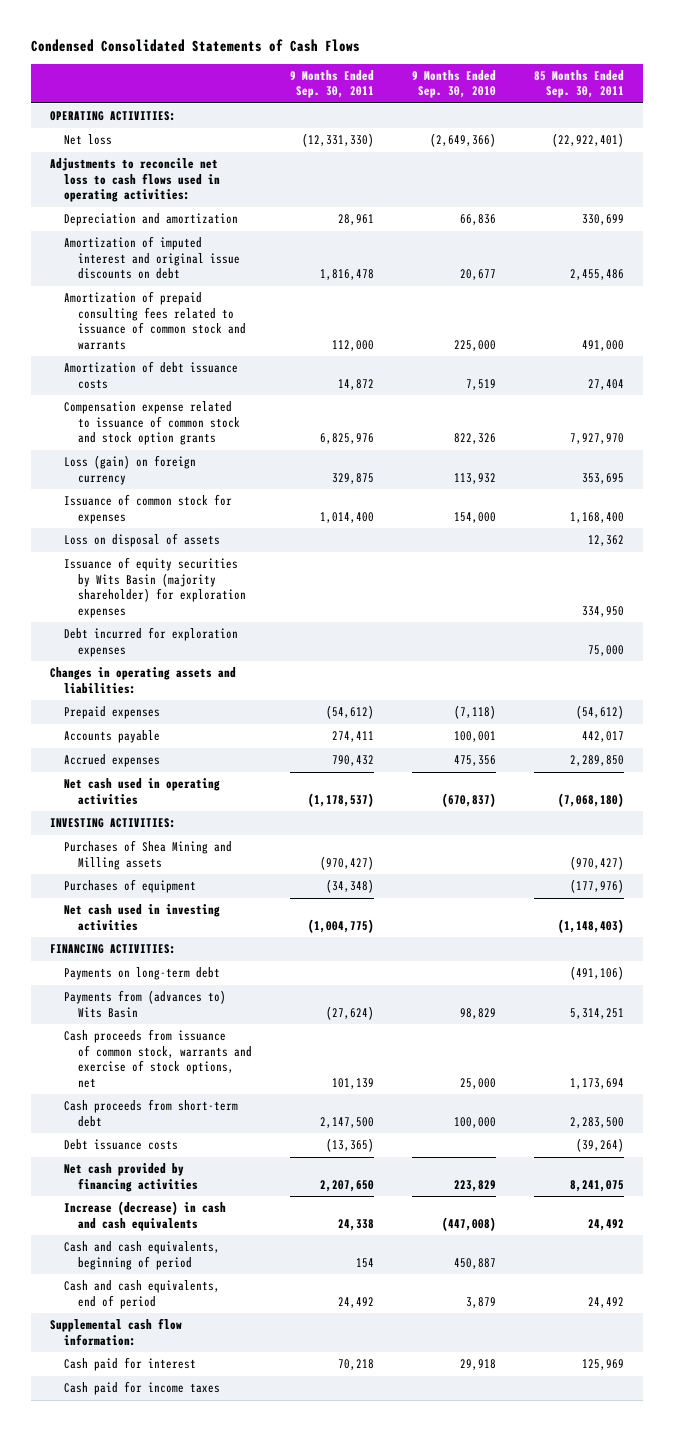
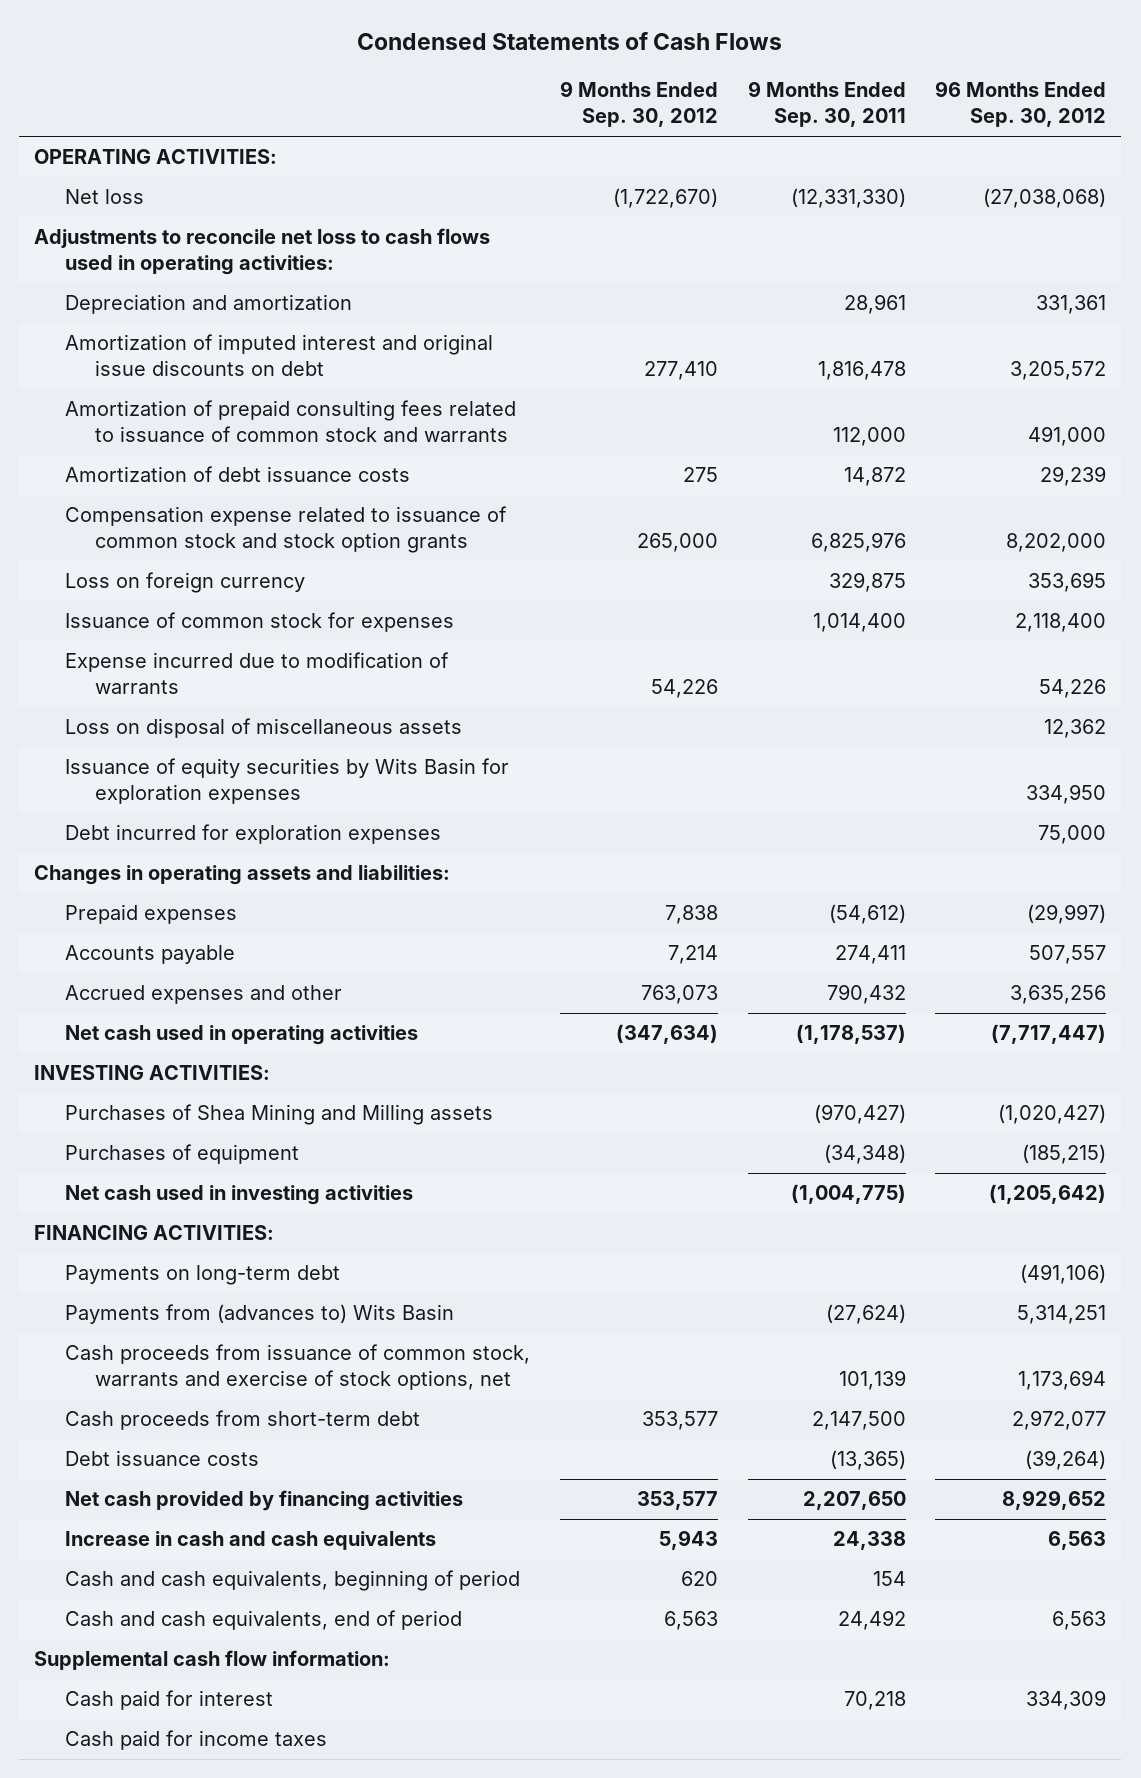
[31,38,361,52] Condensed Consolidated Statements of Cash Flows -> [357,32,783,51] Condensed Statements of Cash Flows
[412,69,497,99] 9 Months Ended Sep. 30, 2010 -> none
[534,69,625,99] 85 Months Ended Sep. 30, 2011 -> none
none -> [559,81,718,128] 9 Months Ended Sep. 30, 2012
none -> [935,81,1107,128] 96 Months Ended Sep. 30, 2012
[64,455,197,485] Loss (gain) on foreign currency -> [64,572,305,594] Loss on foreign currency
none -> [64,652,449,695] Expense incurred due to modification of warrants
[64,533,221,548] Loss on disposal of assets -> [64,718,462,739] Loss on disposal of miscellaneous assets
[64,557,247,618] Issuance of equity securities by Wits Basin (majority shareholder) for exploration expenses -> [64,758,509,805] Issuance of equity securities by Wits Basin for exploration expenses
[64,754,161,768] Accrued expenses -> [64,985,342,1005] Accrued expenses and other
[64,1201,227,1231] Increase (decrease) in cash and cash equivalents -> [64,1531,436,1551] Increase in cash and cash equivalents

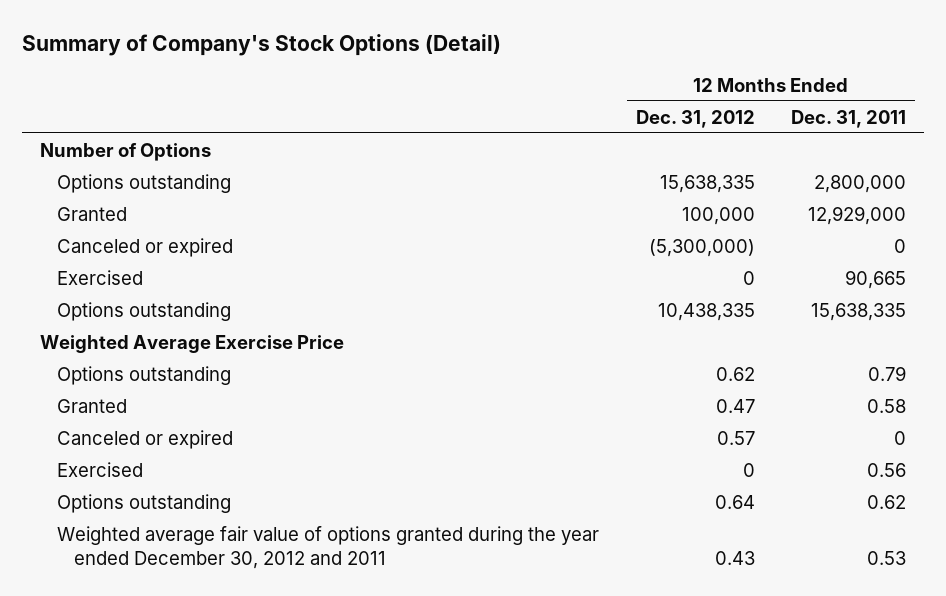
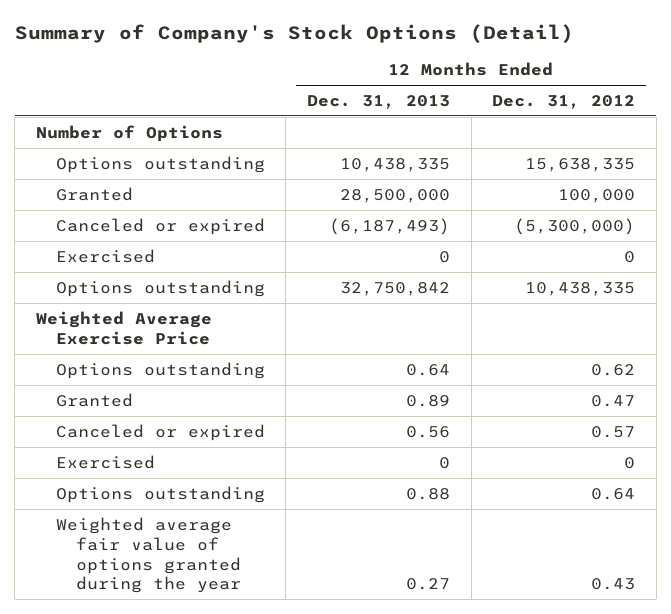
[791,109,907,128] Dec. 31, 2011 -> none
none -> [307,95,451,110] Dec. 31, 2013
[57,525,600,569] Weighted average fair value of options granted during the year ended December 30, 2012 and 2011 -> [55,516,242,594] Weighted average fair value of options granted during the year

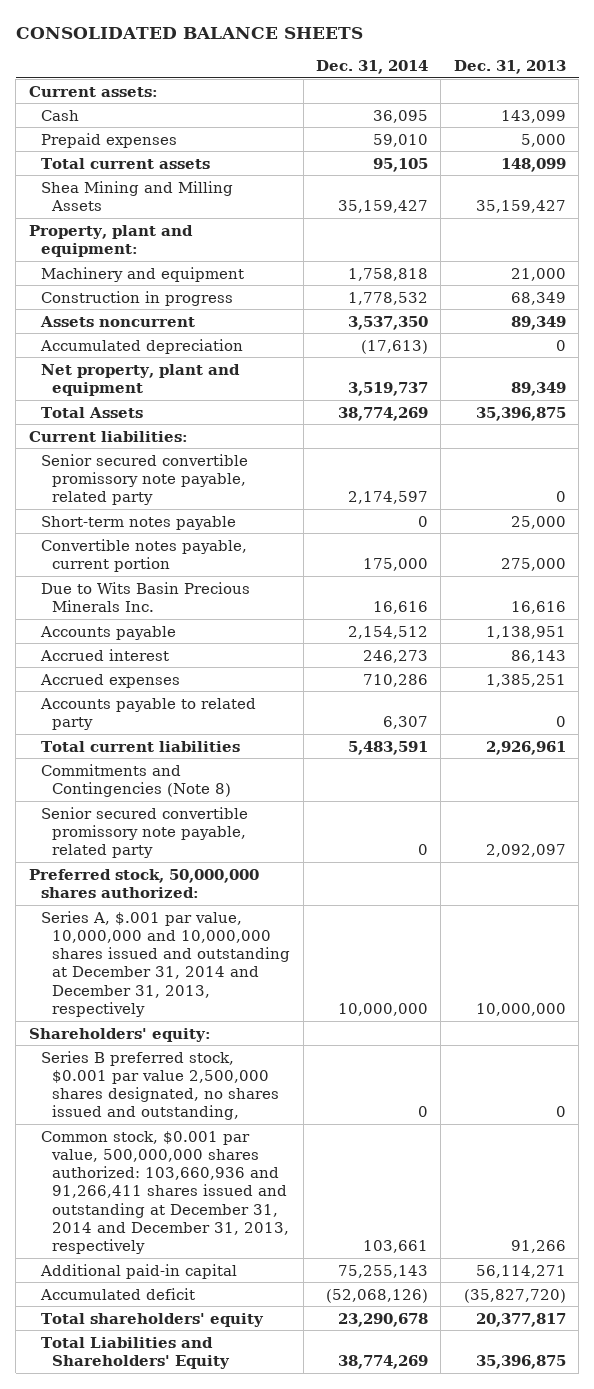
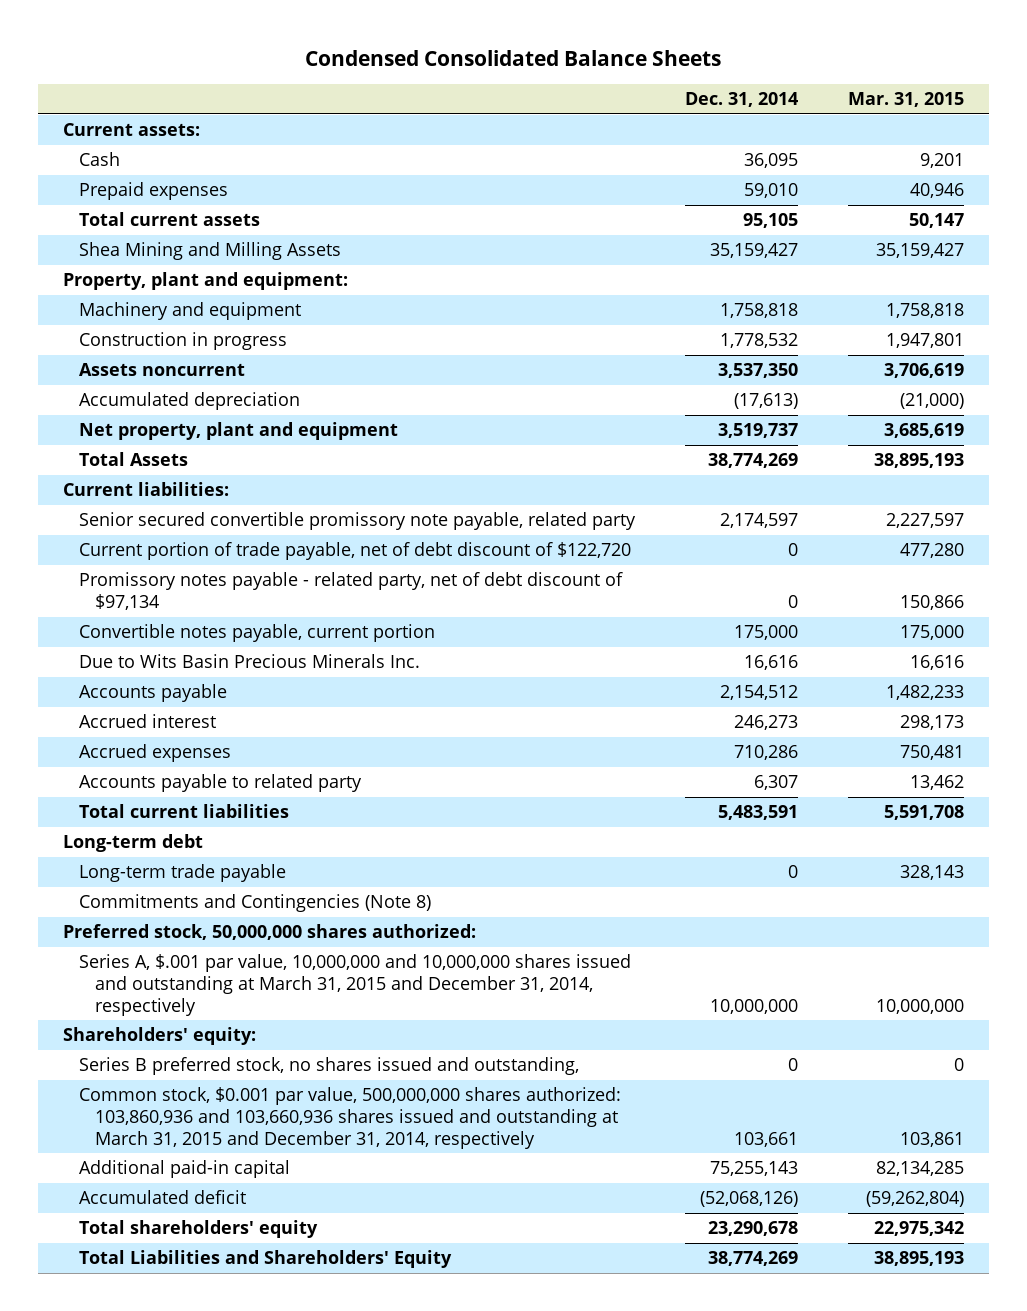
[15,26,363,39] CONSOLIDATED BALANCE SHEETS -> [305,49,722,66] Condensed Consolidated Balance Sheets
[453,59,566,74] Dec. 31, 2013 -> none
none -> [847,91,964,107] Mar. 31, 2015
[40,515,236,530] Short-term notes payable -> none
none -> [79,542,632,561] Current portion of trade payable, net of debt discount of $122,720
none -> [79,572,624,610] Promissory notes payable - related party, net of debt discount of $97,134
none -> [63,834,204,853] Long-term debt
none -> [79,864,287,883] Long-term trade payable
[40,806,248,859] Senior secured convertible promissory note payable, related party -> none
[40,910,291,1017] Series A, $.001 par value, 10,000,000 and 10,000,000 shares issued and outstanding at December 31, 2014 and December 31, 2013, respectively -> [79,954,632,1016] Series A, $.001 par value, 10,000,000 and 10,000,000 shares issued and outstanding at March 31, 2015 and December 31, 2014, respectively
[40,1050,280,1121] Series B preferred stock, $0.001 par value 2,500,000 shares designated, no shares issued and outstanding, -> [79,1057,580,1076] Series B preferred stock, no shares issued and outstanding,
[40,1130,290,1254] Common stock, $0.001 par value, 500,000,000 shares authorized: 103,660,936 and 91,266,411 shares issued and outstanding at December 31, 2014 and December 31, 2013, respectively -> [79,1087,622,1149] Common stock, $0.001 par value, 500,000,000 shares authorized: 103,860,936 and 103,660,936 shares issued and outstanding at March 31, 2015 and December 31, 2014, respectively

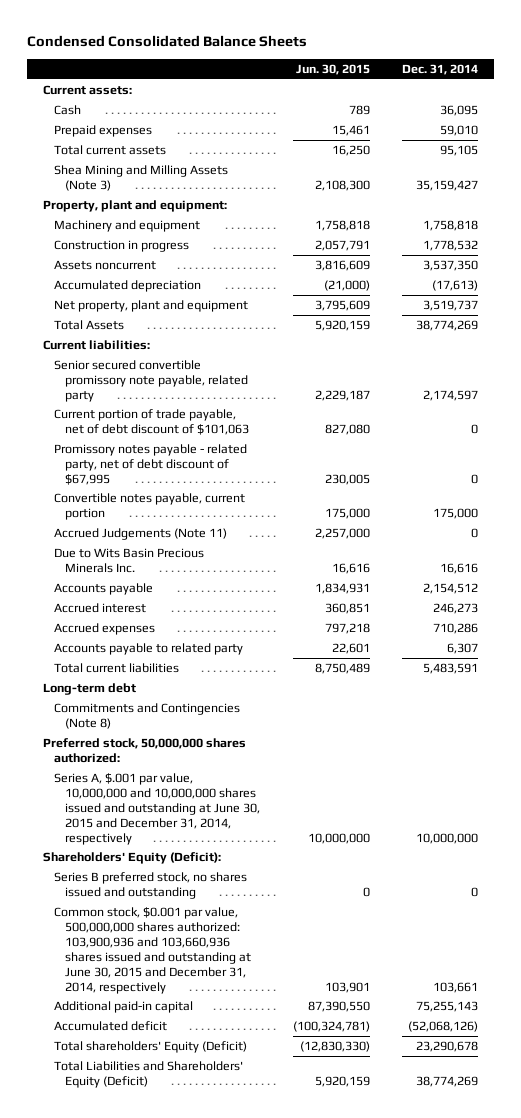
[847,91,964,107] Mar. 31, 2015 -> none
none -> [295,63,370,75] Jun. 30, 2015
[79,242,342,261] Shea Mining and Milling Assets -> [53,164,228,191] Shea Mining and Milling Assets (Note 3)
[79,542,632,561] Current portion of trade payable, net of debt discount of $122,720 -> [53,408,249,435] Current portion of trade payable, net of debt discount of $101,063
[79,572,624,610] Promissory notes payable - related party, net of debt discount of $97,134 -> [53,443,247,485] Promissory notes payable - related party, net of debt discount of $67,995
none -> [53,527,227,540] Accrued Judgements (Note 11)
[79,864,287,883] Long-term trade payable -> none
[79,954,632,1016] Series A, $.001 par value, 10,000,000 and 10,000,000 shares issued and outstanding at March 31, 2015 and December 31, 2014, respectively -> [53,772,260,845] Series A, $.001 par value, 10,000,000 and 10,000,000 shares issued and outstanding at June 30, 2015 and December 31, 2014, respectively
[63,1027,257,1046] Shareholders' equity: -> [43,851,222,864] Shareholders' Equity (Deficit):
[79,1057,580,1076] Series B preferred stock, no shares issued and outstanding, -> [53,871,247,899] Series B preferred stock, no shares issued and outstanding
[79,1087,622,1149] Common stock, $0.001 par value, 500,000,000 shares authorized: 103,860,936 and 103,660,936 shares issued and outstanding at March 31, 2015 and December 31, 2014, respectively -> [53,906,251,994] Common stock, $0.001 par value, 500,000,000 shares authorized: 103,900,936 and 103,660,936 shares issued and outstanding at June 30, 2015 and December 31, 2014, respectively
[79,1220,319,1239] Total shareholders' equity -> [53,1040,247,1053] Total shareholders' Equity (Deficit)
[79,1250,453,1269] Total Liabilities and Shareholders' Equity -> [53,1060,243,1088] Total Liabilities and Shareholders' Equity (Deficit)

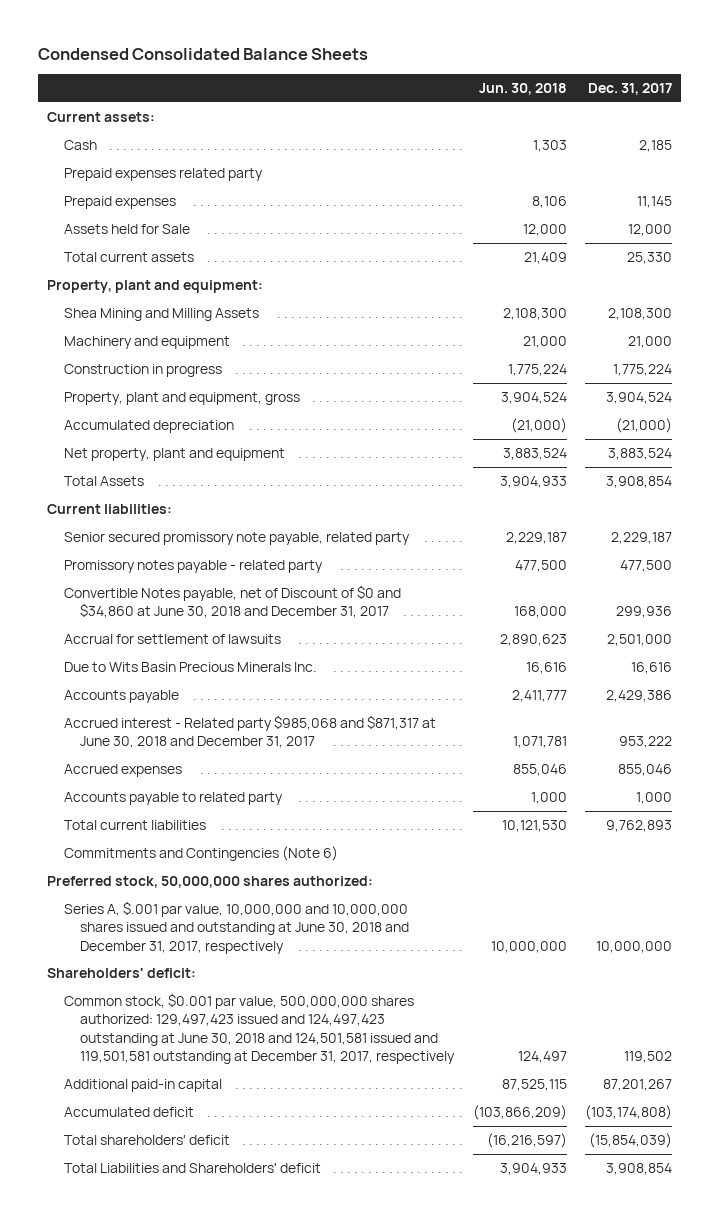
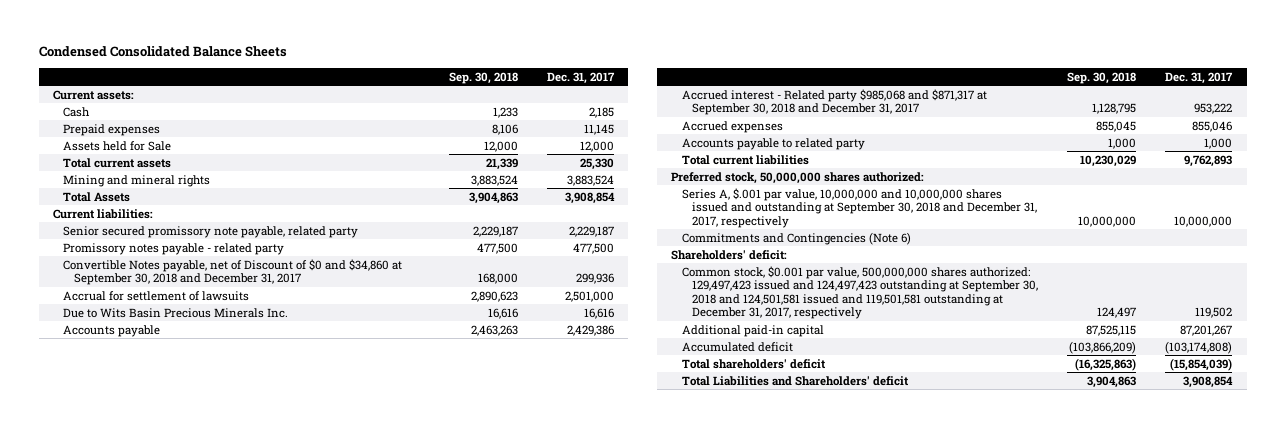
[478,83,567,96] Jun. 30, 2018 -> none
none -> [448,71,518,84] Sep. 30, 2018
[63,168,263,182] Prepaid expenses related party -> none
[47,280,264,294] Property, plant and equipment: -> none
[63,308,259,322] Shea Mining and Milling Assets -> none
[63,336,230,350] Machinery and equipment -> none
[63,364,222,378] Construction in progress -> none
[63,392,300,406] Property, plant and equipment, gross -> none
[63,420,234,434] Accumulated depreciation -> none
[63,448,285,462] Net property, plant and equipment -> [63,174,211,187] Mining and mineral rights
[63,585,401,619] Convertible Notes payable, net of Discount of $0 and $34,860 at June 30, 2018 and December 31, 2017 -> [63,258,403,286] Convertible Notes payable, net of Discount of $0 and $34,860 at September 30, 2018 and December 31, 2017
[63,715,436,749] Accrued interest - Related party $985,068 and $871,317 at June 30, 2018 and December 31, 2017 -> [681,88,987,116] Accrued interest - Related party $985,068 and $871,317 at September 30, 2018 and December 31, 2017
[63,901,410,954] Series A, $.001 par value, 10,000,000 and 10,000,000 shares issued and outstanding at June 30, 2018 and December 31, 2017, respectively -> [681,187,1038,228] Series A, $.001 par value, 10,000,000 and 10,000,000 shares issued and outstanding at September 30, 2018 and December 31, 2017, respectively
[63,846,338,862] Commitments and Contingencies (Note 6) -> [681,231,911,245] Commitments and Contingencies (Note 6)
[63,993,456,1065] Common stock, $0.001 par value, 500,000,000 shares authorized: 129,497,423 issued and 124,497,423 outstanding at June 30, 2018 and 124,501,581 issued and 119,501,581 outstanding at December 31, 2017, respectively -> [681,265,1039,320] Common stock, $0.001 par value, 500,000,000 shares authorized: 129,497,423 issued and 124,497,423 outstanding at September 30, 2018 and 124,501,581 issued and 119,501,581 outstanding at December 31, 2017, respectively

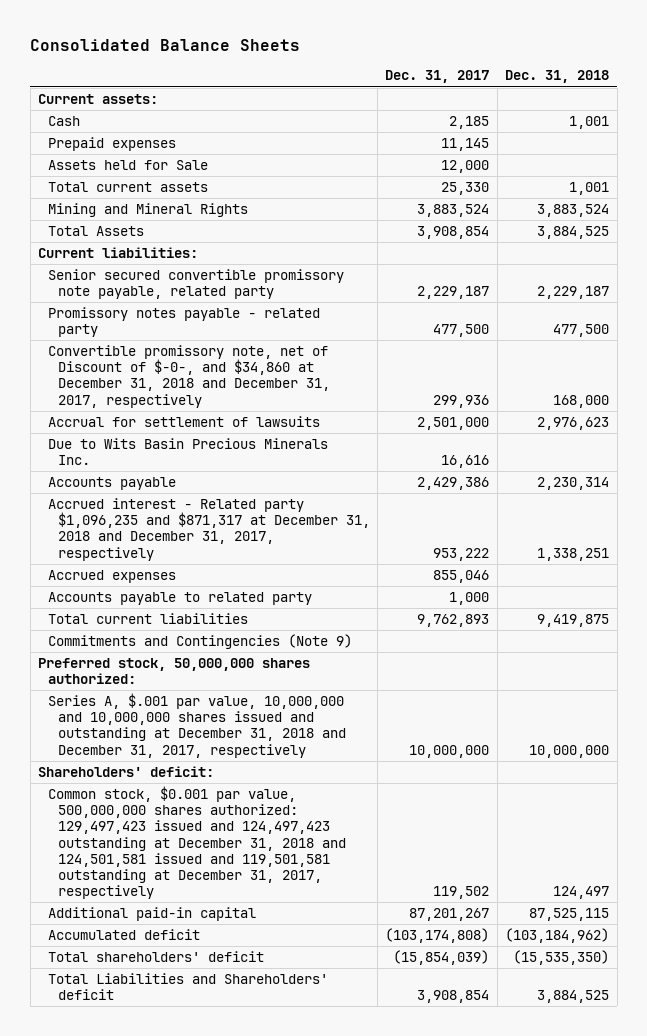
[38,46,287,58] Condensed Consolidated Balance Sheets -> [30,38,301,51] Consolidated Balance Sheets
[448,71,518,84] Sep. 30, 2018 -> none
none -> [505,70,610,84] Dec. 31, 2018
[63,174,211,187] Mining and mineral rights -> [47,203,248,218] Mining and Mineral Rights
[63,225,359,238] Senior secured promissory note payable, related party -> [47,269,344,300] Senior secured convertible promissory note payable, related party
[63,258,403,286] Convertible Notes payable, net of Discount of $0 and $34,860 at September 30, 2018 and December 31, 2017 -> [47,345,330,408] Convertible promissory note, net of Discount of $-0-, and $34,860 at December 31, 2018 and December 31, 2017, respectively
[681,88,987,116] Accrued interest - Related party $985,068 and $871,317 at September 30, 2018 and December 31, 2017 -> [47,498,370,561] Accrued interest - Related party $1,096,235 and $871,317 at December 31, 2018 and December 31, 2017, respectively
none -> [47,634,352,650] Commitments and Contingencies (Note 9)
[681,231,911,245] Commitments and Contingencies (Note 6) -> none
[681,187,1038,228] Series A, $.001 par value, 10,000,000 and 10,000,000 shares issued and outstanding at September 30, 2018 and December 31, 2017, respectively -> [47,693,346,758] Series A, $.001 par value, 10,000,000 and 10,000,000 shares issued and outstanding at December 31, 2018 and December 31, 2017, respectively
[681,265,1039,320] Common stock, $0.001 par value, 500,000,000 shares authorized: 129,497,423 issued and 124,497,423 outstanding at September 30, 2018 and 124,501,581 issued and 119,501,581 outstanding at December 31, 2017, respectively -> [47,786,346,900] Common stock, $0.001 par value, 500,000,000 shares authorized: 129,497,423 issued and 124,497,423 outstanding at December 31, 2018 and 124,501,581 issued and 119,501,581 outstanding at December 31, 2017, respectively

